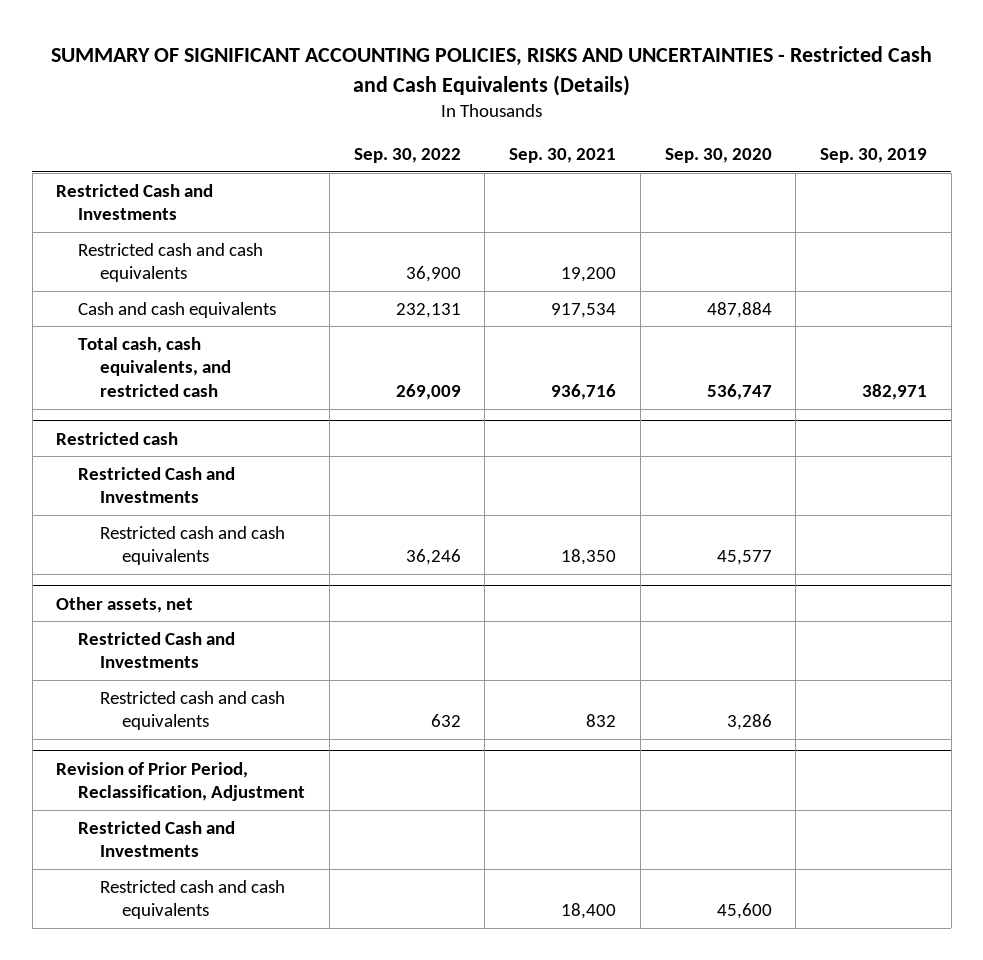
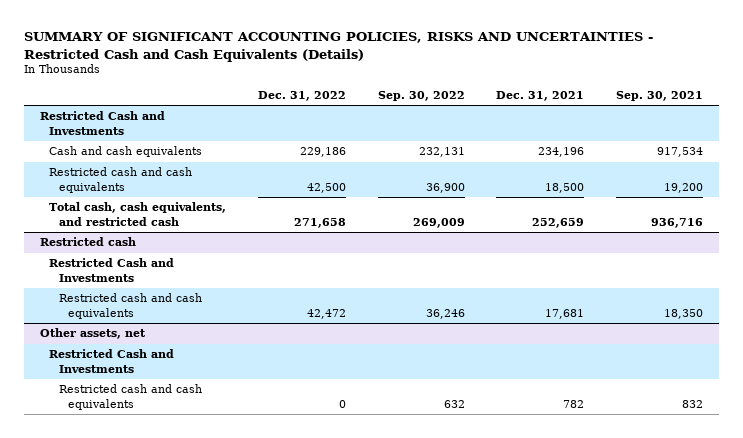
[664,148,772,164] Sep. 30, 2020 -> none
[820,148,928,164] Sep. 30, 2019 -> none
none -> [258,90,347,101] Dec. 31, 2022
none -> [496,90,585,101] Dec. 31, 2021
[78,242,264,283] Restricted cash and cash equivalents -> [49,167,193,193] Restricted cash and cash equivalents
[56,761,306,802] Revision of Prior Period, Reclassification, Adjustment -> none
[78,820,236,858] Restricted Cash and Investments -> none
[100,879,286,920] Restricted cash and cash equivalents -> none

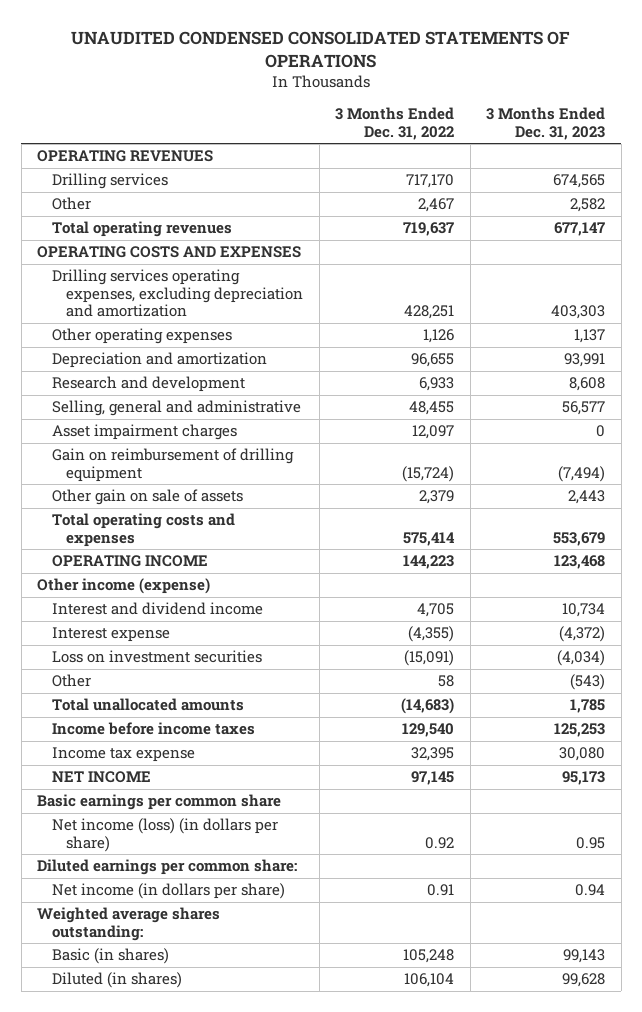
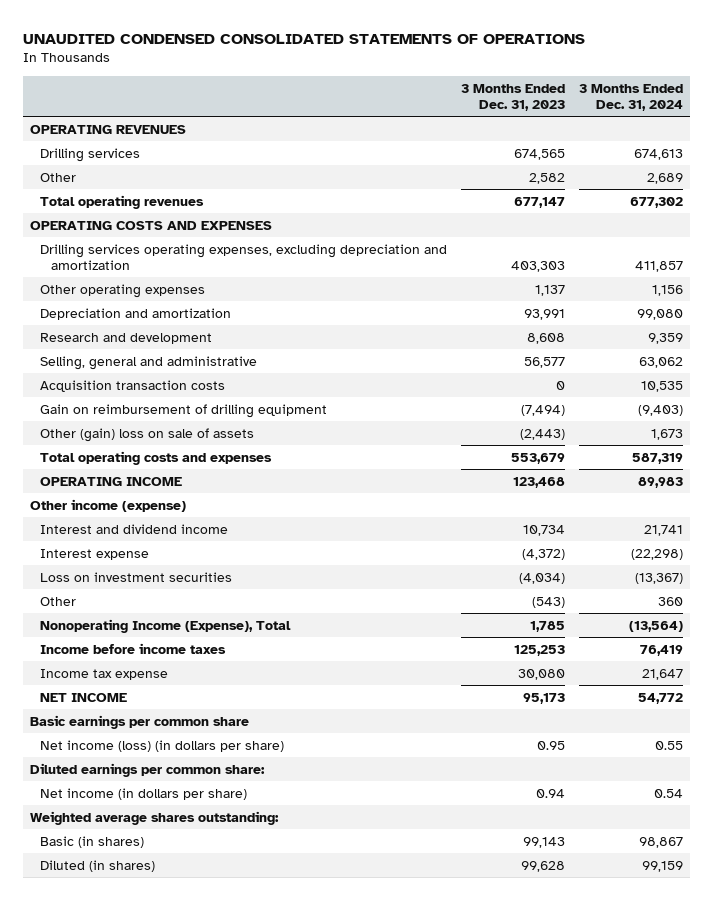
[335,107,455,140] 3 Months Ended Dec. 31, 2022 -> none
none -> [579,83,684,111] 3 Months Ended Dec. 31, 2024
[51,424,237,441] Asset impairment charges -> none
none -> [40,379,226,392] Acquisition transaction costs
[51,489,243,506] Other gain on sale of assets -> [40,427,255,442] Other (gain) loss on sale of assets
[568,490,606,505] 2,443 -> [520,428,566,440] (2,443)
[51,698,244,712] Total unallocated amounts -> [40,618,292,633] Nonoperating Income (Expense), Total

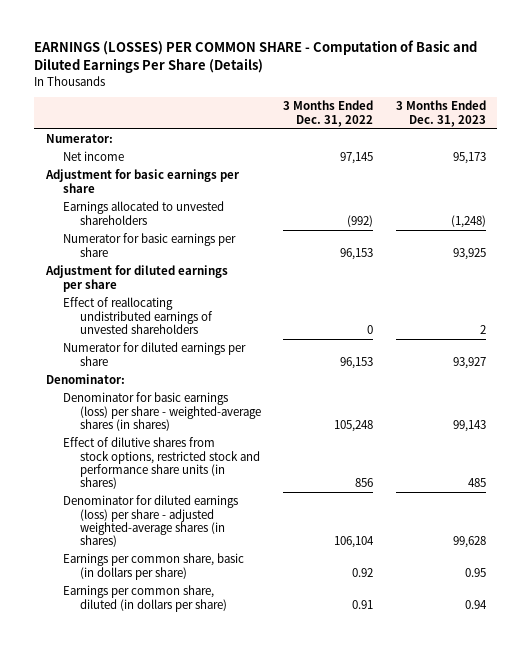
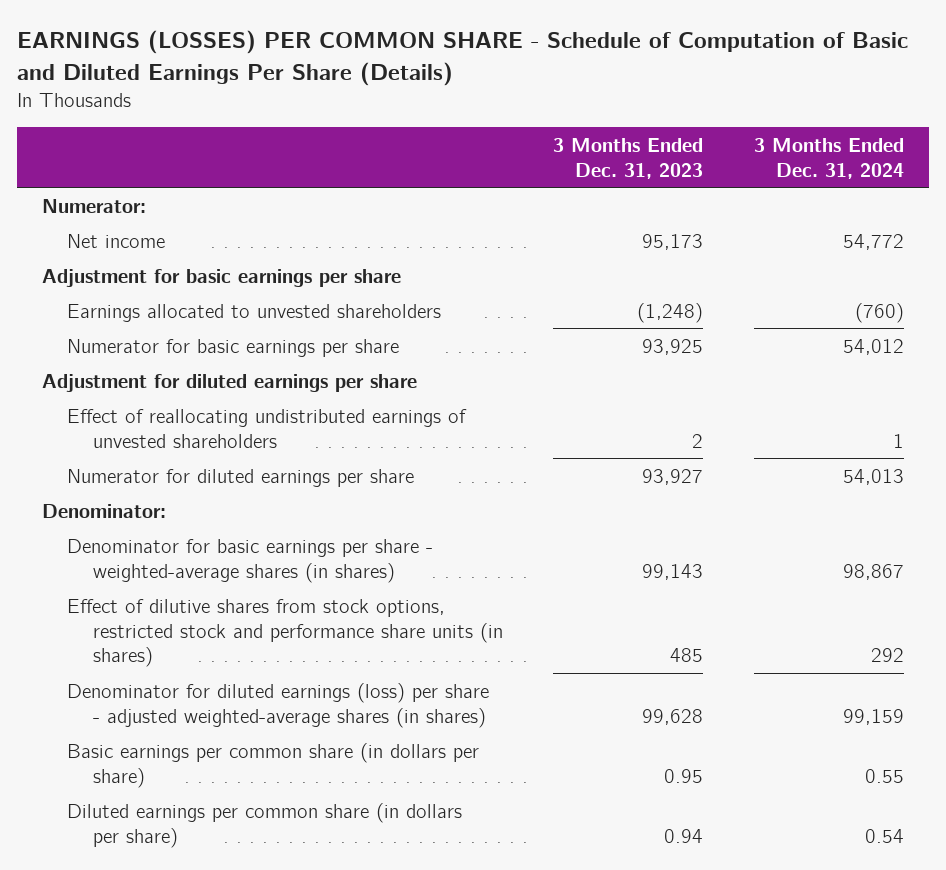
[34,40,478,73] EARNINGS (LOSSES) PER COMMON SHARE - Computation of Basic and Diluted Earnings Per Share (Details) -> [16,30,908,86] EARNINGS (LOSSES) PER COMMON SHARE - Schedule of Computation of Basic and Diluted Earnings Per Share (Details)
[283,100,374,127] 3 Months Ended Dec. 31, 2022 -> none
none -> [753,137,904,179] 3 Months Ended Dec. 31, 2024
[62,392,261,432] Denominator for basic earnings (loss) per share - weighted-average shares (in shares) -> [67,538,434,583] Denominator for basic earnings per share - weighted-average shares (in shares)
[62,553,244,580] Earnings per common share, basic (in dollars per share) -> [67,742,480,788] Basic earnings per common share (in dollars per share)
[62,585,227,612] Earnings per common share, diluted (in dollars per share) -> [67,802,463,848] Diluted earnings per common share (in dollars per share)

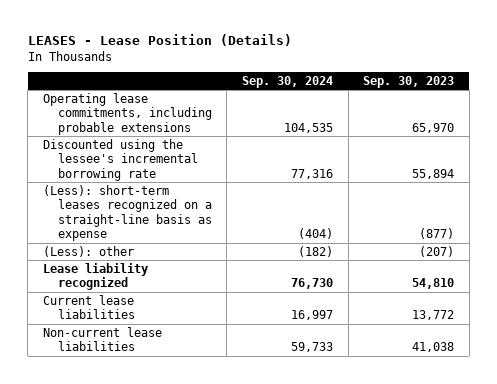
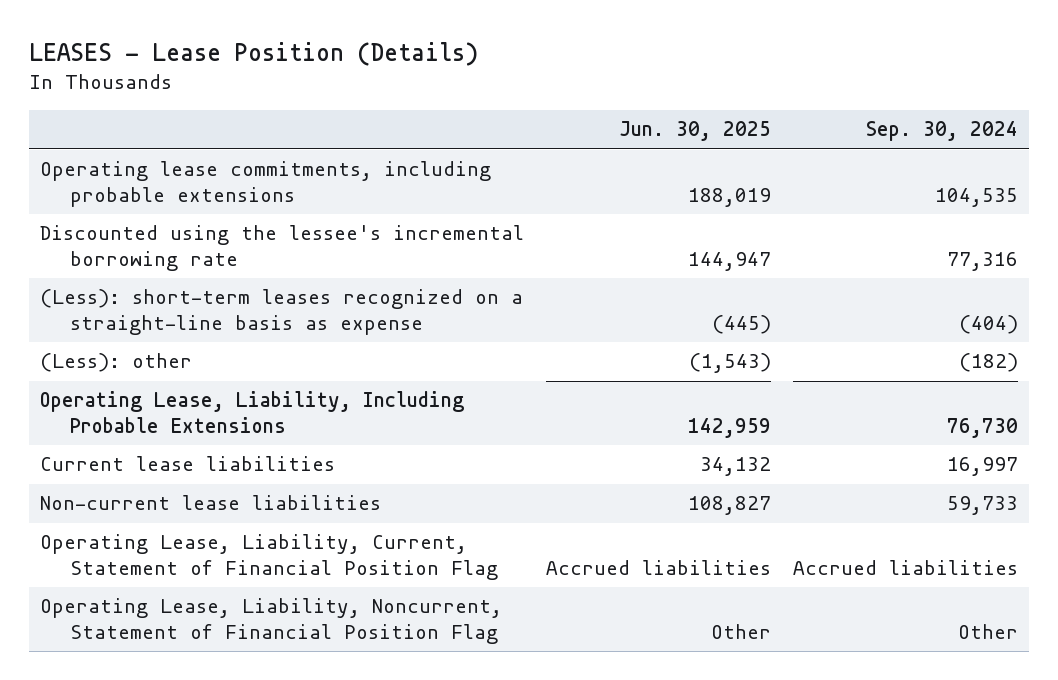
[363,75,455,88] Sep. 30, 2023 -> none
none -> [619,121,772,142] Jun. 30, 2025
[42,262,148,291] Lease liability recognized -> [40,391,465,433] Operating Lease, Liability, Including Probable Extensions
none -> [40,534,499,580] Operating Lease, Liability, Current, Statement of Financial Position Flag
none -> [40,598,503,644] Operating Lease, Liability, Noncurrent, Statement of Financial Position Flag

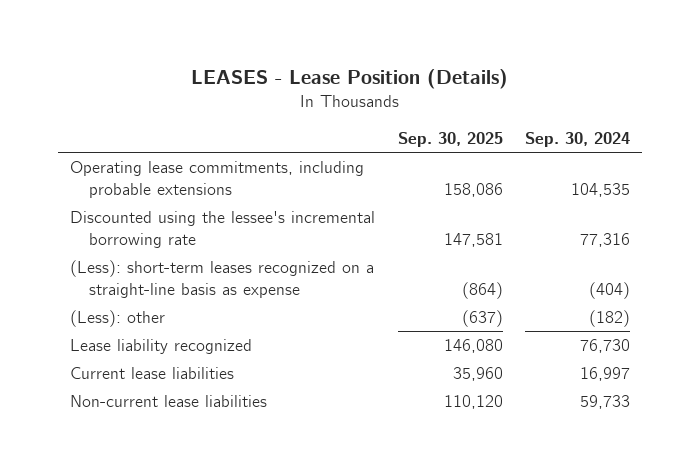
[619,121,772,142] Jun. 30, 2025 -> none
none -> [397,131,503,147] Sep. 30, 2025
[40,391,465,433] Operating Lease, Liability, Including Probable Extensions -> [69,338,252,354] Lease liability recognized
[40,534,499,580] Operating Lease, Liability, Current, Statement of Financial Position Flag -> none
[40,598,503,644] Operating Lease, Liability, Noncurrent, Statement of Financial Position Flag -> none

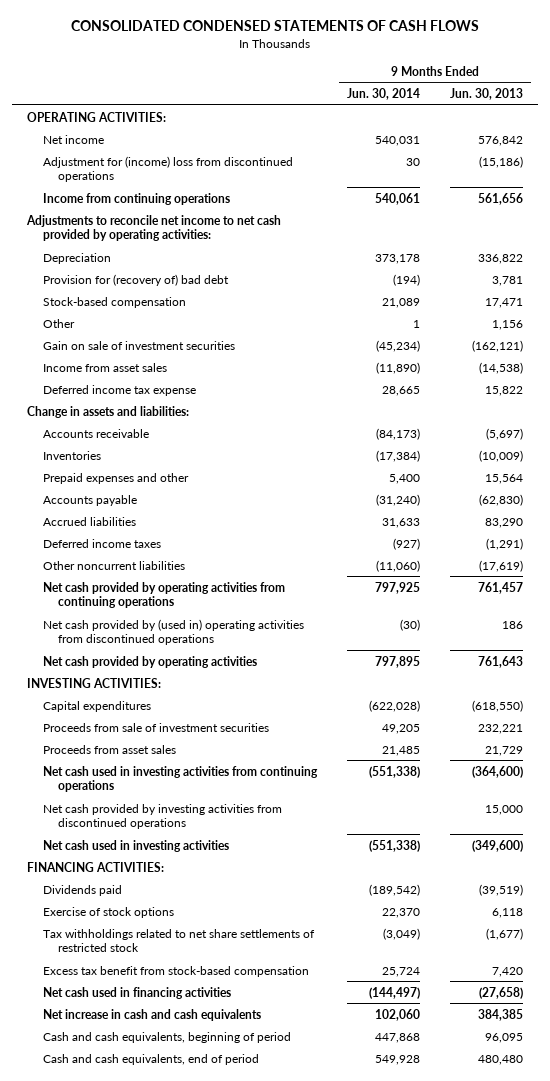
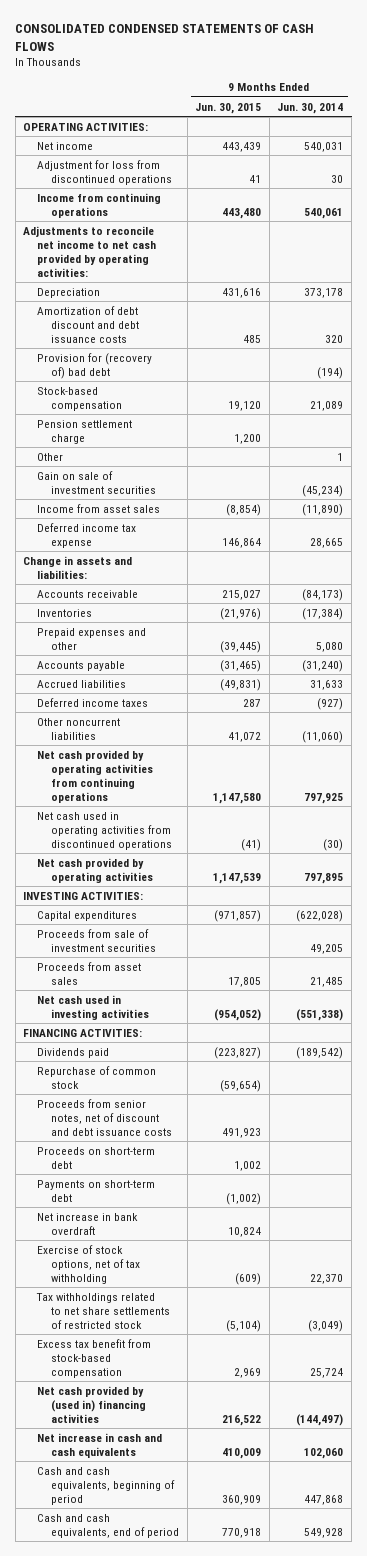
[450,87,524,100] Jun. 30, 2013 -> none
none -> [195,102,262,114] Jun. 30, 2015
[42,155,293,183] Adjustment for (income) loss from discontinued operations -> [37,159,172,185] Adjustment for loss from discontinued operations
none -> [37,305,139,343] Amortization of debt discount and debt issuance costs
none -> [37,419,133,444] Pension settlement charge
[388,473,420,484] 5,400 -> [316,641,344,652] 5,080
[42,618,304,646] Net cash provided by (used in) operating activities from discontinued operations -> [37,811,172,850] Net cash used in operating activities from discontinued operations
[42,765,318,793] Net cash used in investing activities from continuing operations -> none
[42,803,282,830] Net cash provided by investing activities from discontinued operations -> none
none -> [37,1065,157,1089] Repurchase of common stock
none -> [37,1098,172,1136] Proceeds from senior notes, net of discount and debt issuance costs
none -> [37,1146,156,1169] Proceeds on short-term debt
none -> [37,1179,156,1202] Payments on short-term debt
none -> [37,1212,139,1235] Net increase in bank overdraft
[42,906,174,918] Exercise of stock options -> [37,1244,140,1284] Exercise of stock options, net of tax withholding
[42,986,231,999] Net cash used in financing activities -> [37,1385,146,1423] Net cash provided by (used in) financing activities

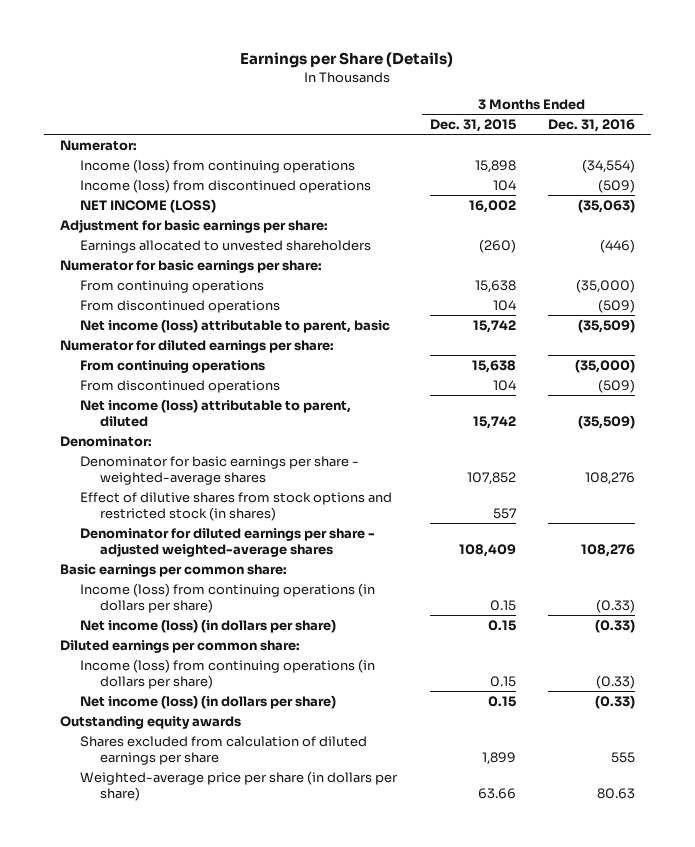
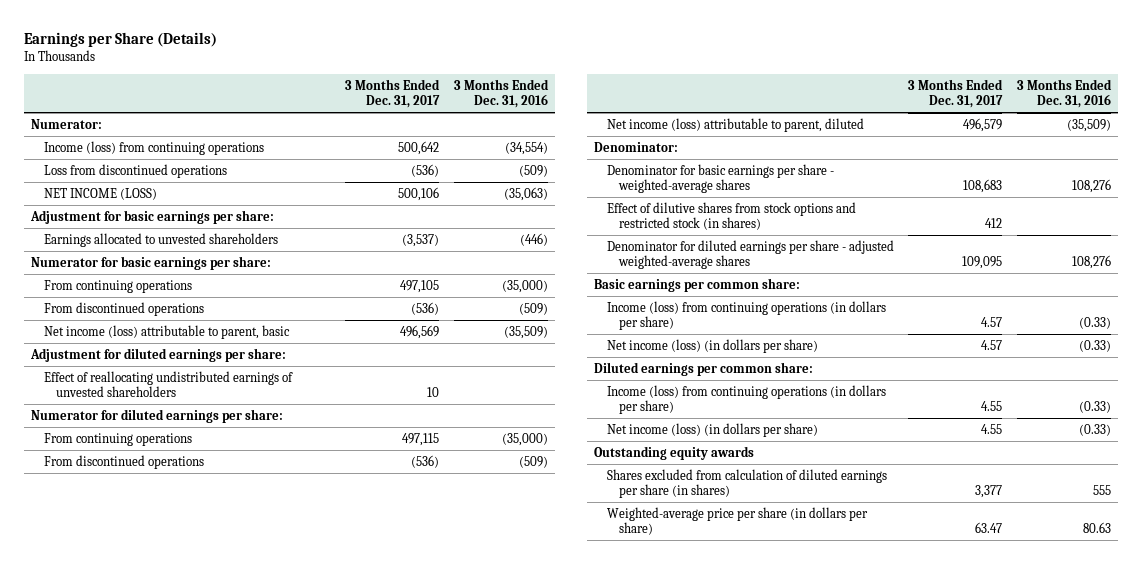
[429,119,516,133] Dec. 31, 2015 -> none
none -> [345,78,441,109] 3 Months Ended Dec. 31, 2017
[80,178,372,193] Income (loss) from discontinued operations -> [43,163,227,178] Loss from discontinued operations
none -> [30,347,287,362] Adjustment for diluted earnings per share:
none -> [43,370,293,398] Effect of reallocating undistributed earnings of unvested shareholders
[80,735,368,766] Shares excluded from calculation of diluted earnings per share -> [606,468,887,499] Shares excluded from calculation of diluted earnings per share (in shares)

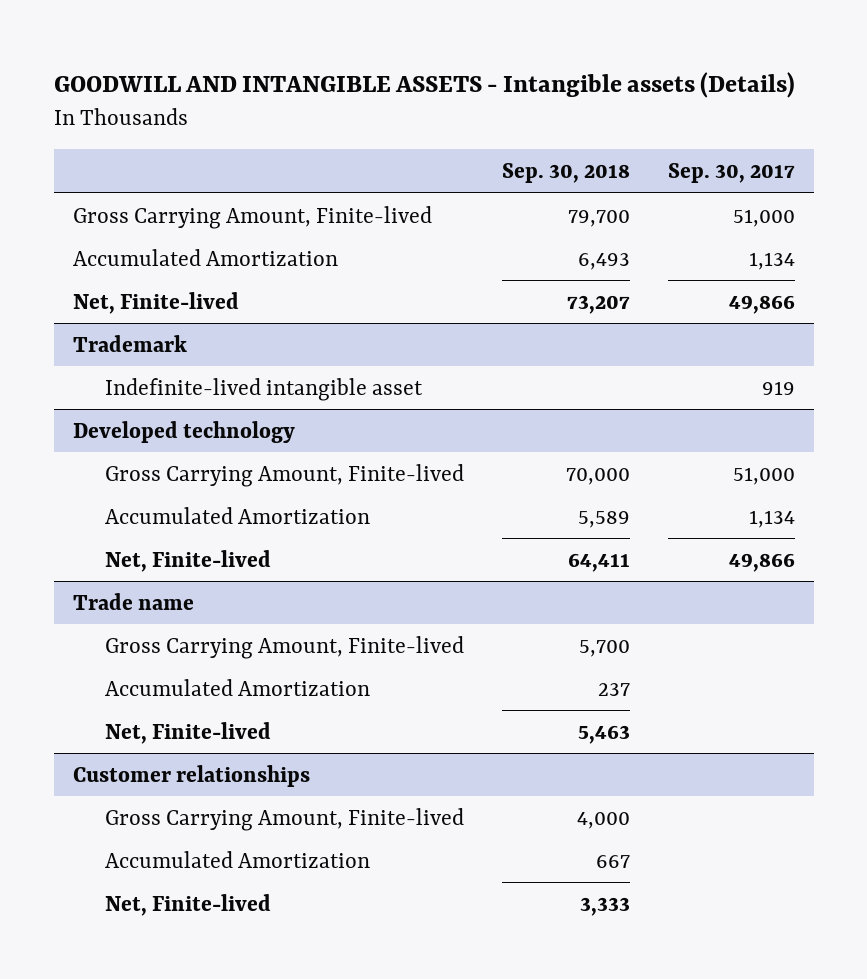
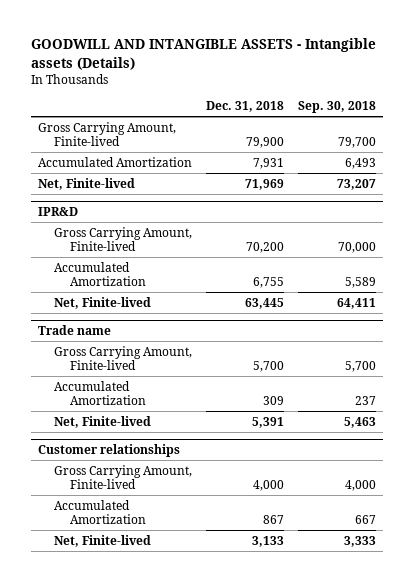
[667,163,795,184] Sep. 30, 2017 -> none
none -> [205,101,284,113] Dec. 31, 2018
[72,334,187,352] Trademark -> none
[105,377,424,401] Indefinite-lived intangible asset -> none
[72,420,295,443] Developed technology -> [37,207,78,217] IPR&D

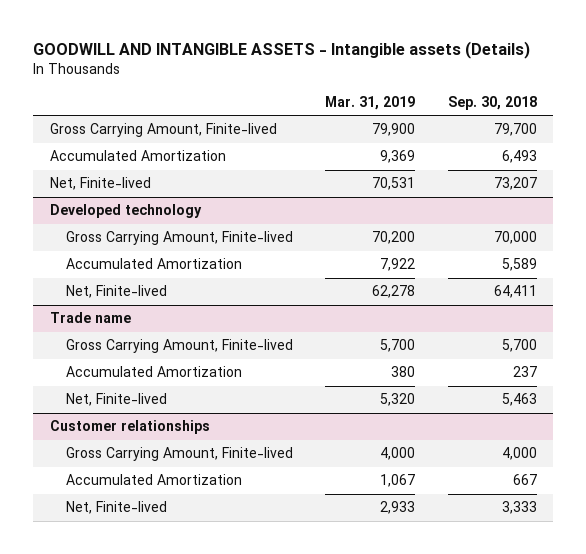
[205,101,284,113] Dec. 31, 2018 -> none
none -> [325,95,416,110] Mar. 31, 2019
[37,207,78,217] IPR&D -> [49,204,202,219] Developed technology

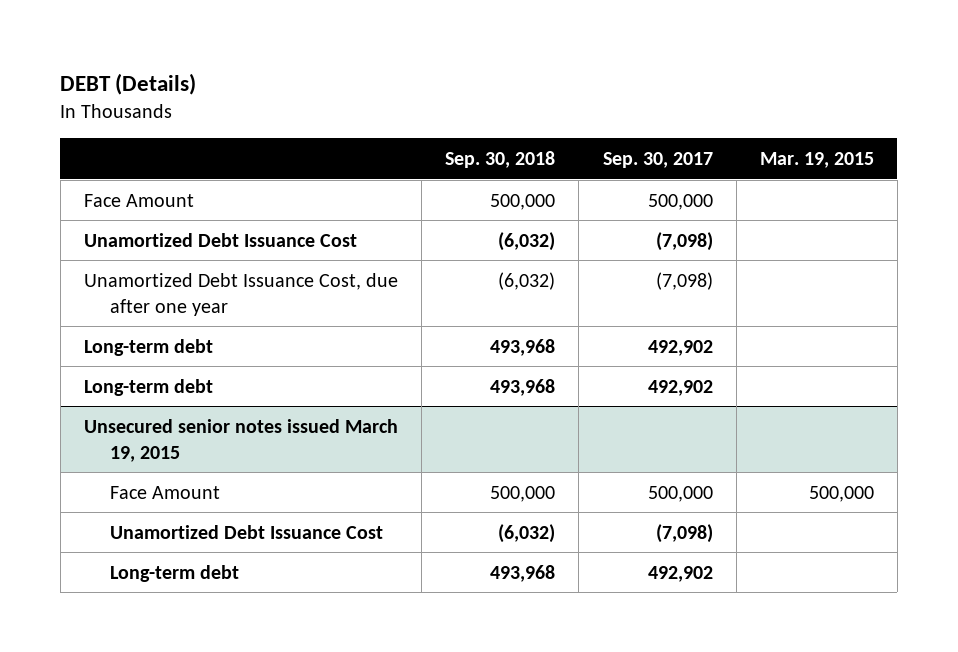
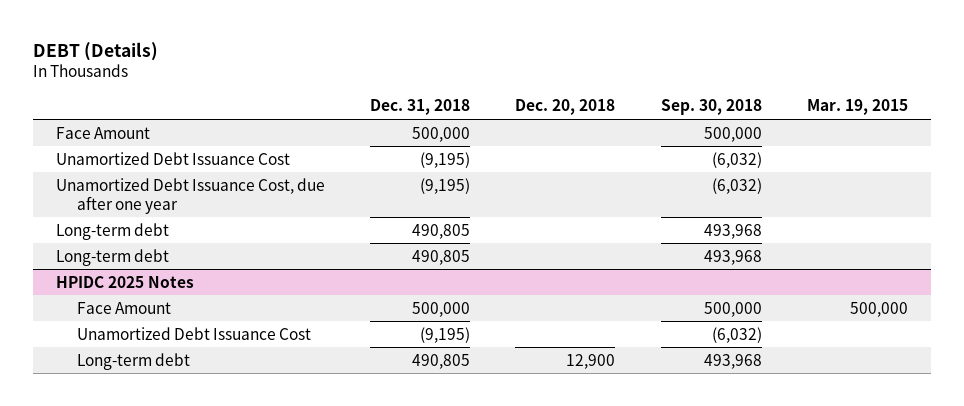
[602,152,713,169] Sep. 30, 2017 -> none
none -> [370,99,471,116] Dec. 31, 2018
none -> [515,99,616,116] Dec. 20, 2018
[83,418,398,462] Unsecured senior notes issued March 19, 2015 -> [55,275,194,288] HPIDC 2025 Notes

